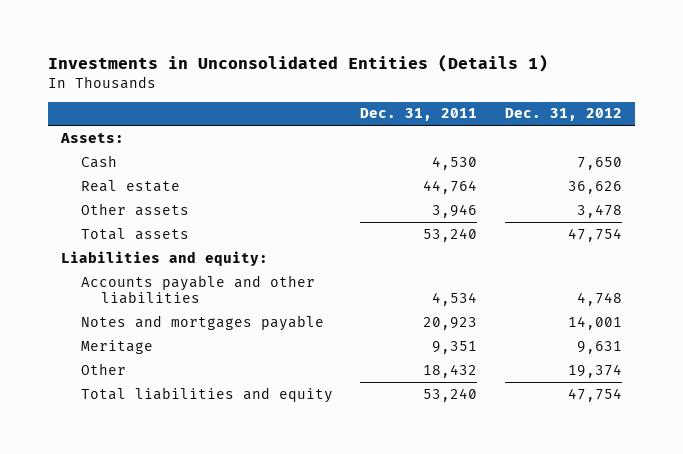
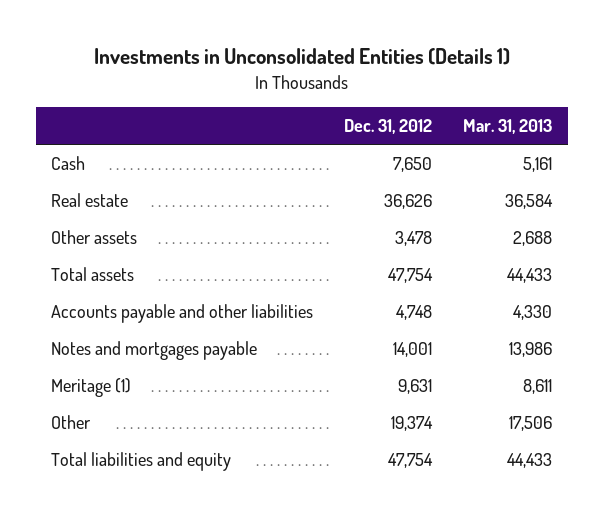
[360,108,478,122] Dec. 31, 2011 -> none
none -> [463,119,553,135] Mar. 31, 2013
[60,132,125,143] Assets: -> none
[61,250,269,266] Liabilities and equity: -> none
[81,339,154,354] Meritage -> [51,378,132,398] Meritage (1)

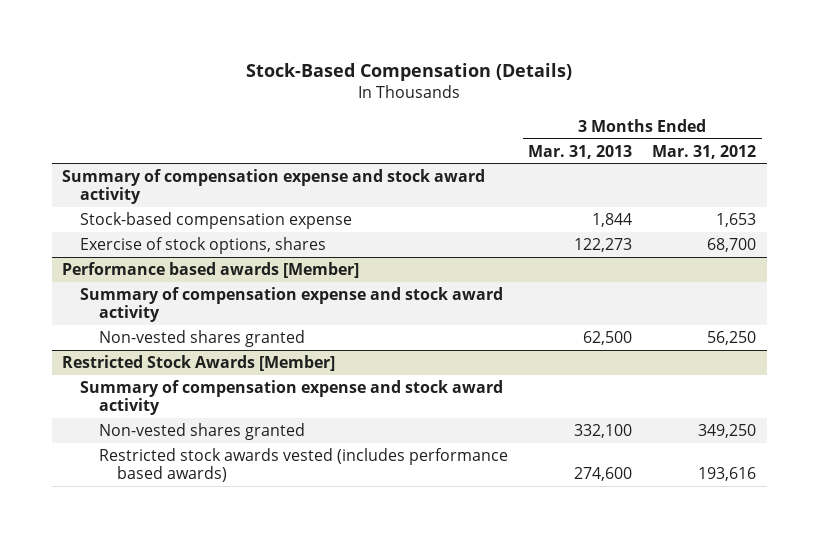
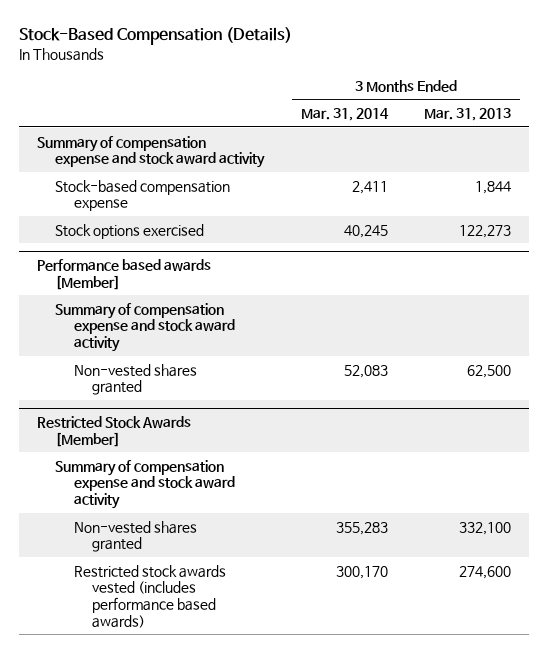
[652,144,757,159] Mar. 31, 2012 -> none
none -> [300,108,389,122] Mar. 31, 2014
[80,237,327,255] Exercise of stock options, shares -> [55,223,205,239] Stock options exercised

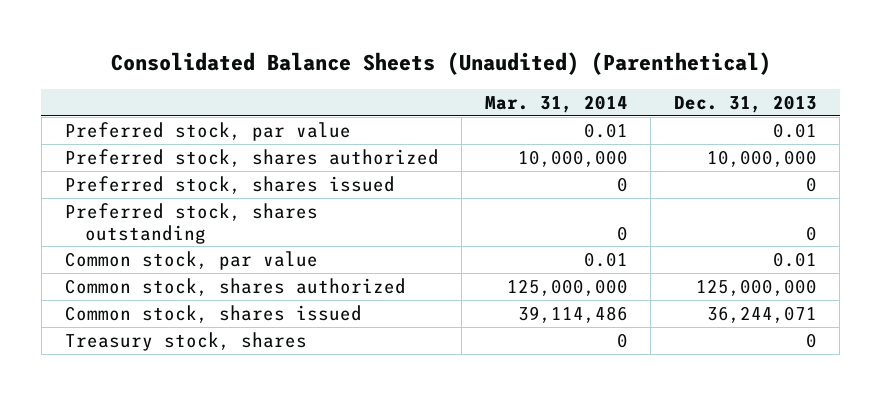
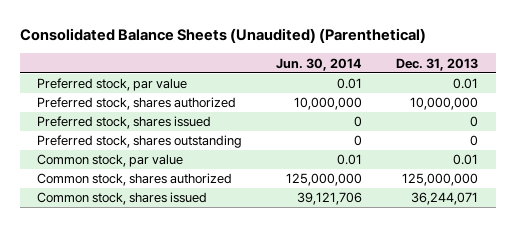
[484,94,628,113] Mar. 31, 2014 -> none
none -> [276,57,363,71] Jun. 30, 2014
[64,331,307,351] Treasury stock, shares -> none

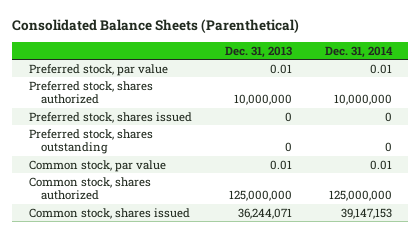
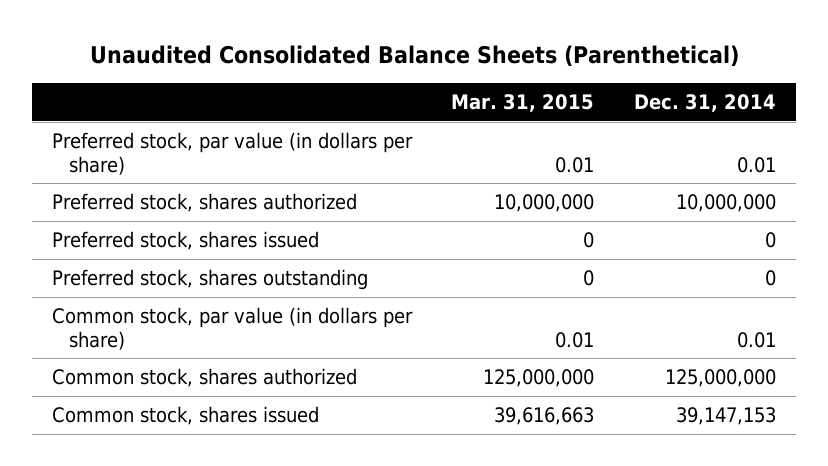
[12,19,300,34] Consolidated Balance Sheets (Parenthetical) -> [89,44,739,67] Unaudited Consolidated Balance Sheets (Parenthetical)
[224,45,292,58] Dec. 31, 2013 -> none
none -> [451,94,595,113] Mar. 31, 2015
[28,63,168,76] Preferred stock, par value -> [51,132,413,175] Preferred stock, par value (in dollars per share)
[28,159,166,172] Common stock, par value -> [51,307,413,350] Common stock, par value (in dollars per share)

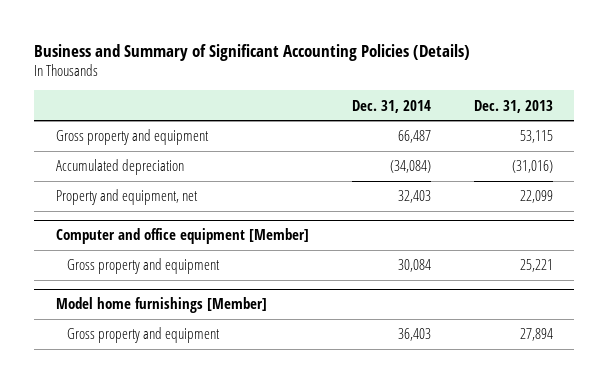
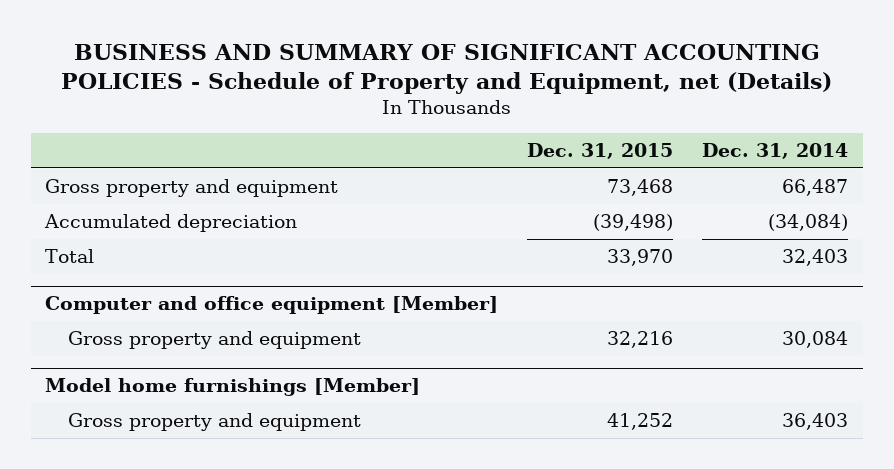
[34,43,471,61] Business and Summary of Significant Accounting Policies (Details) -> [60,43,832,94] BUSINESS AND SUMMARY OF SIGNIFICANT ACCOUNTING POLICIES - Schedule of Property and Equipment, net (Details)
[473,99,553,113] Dec. 31, 2013 -> none
none -> [527,143,674,160] Dec. 31, 2015
[55,189,198,206] Property and equipment, net -> [45,249,95,264] Total

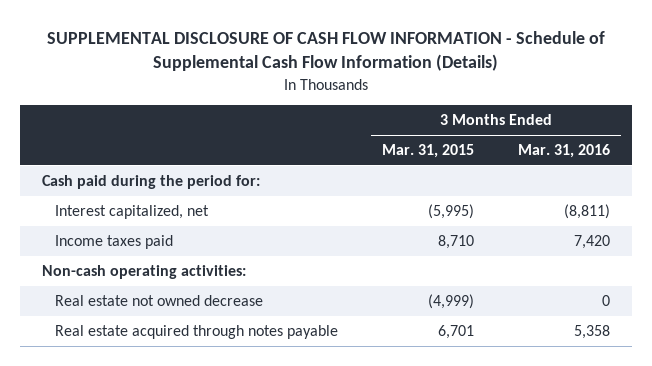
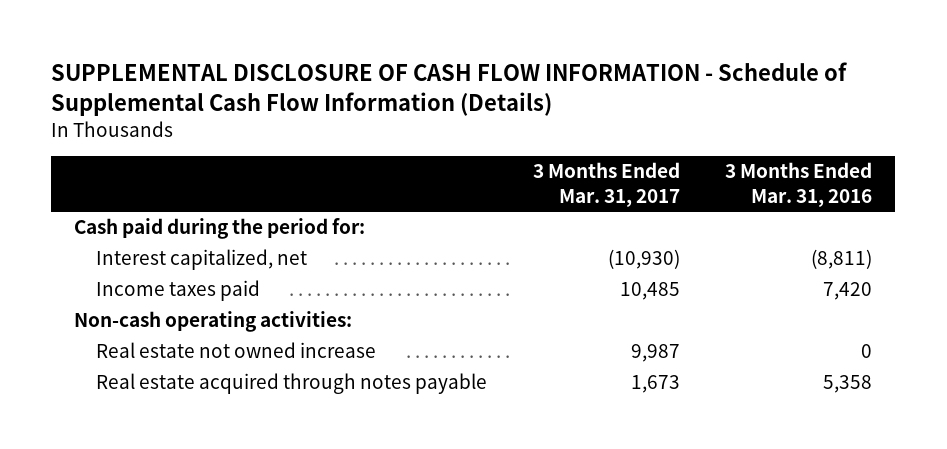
[382,144,475,159] Mar. 31, 2015 -> none
none -> [532,162,680,207] 3 Months Ended Mar. 31, 2017
[55,295,264,307] Real estate not owned decrease -> [95,342,376,359] Real estate not owned increase

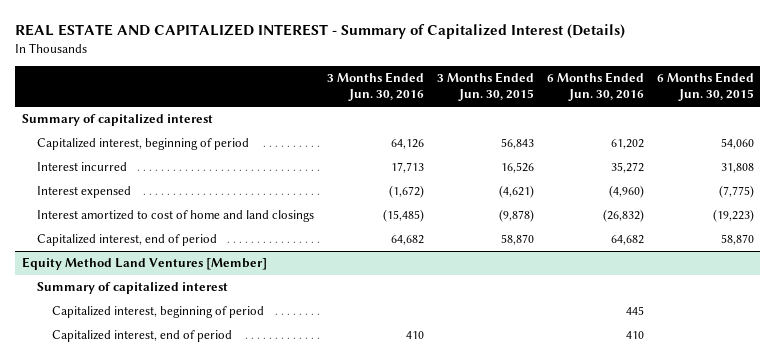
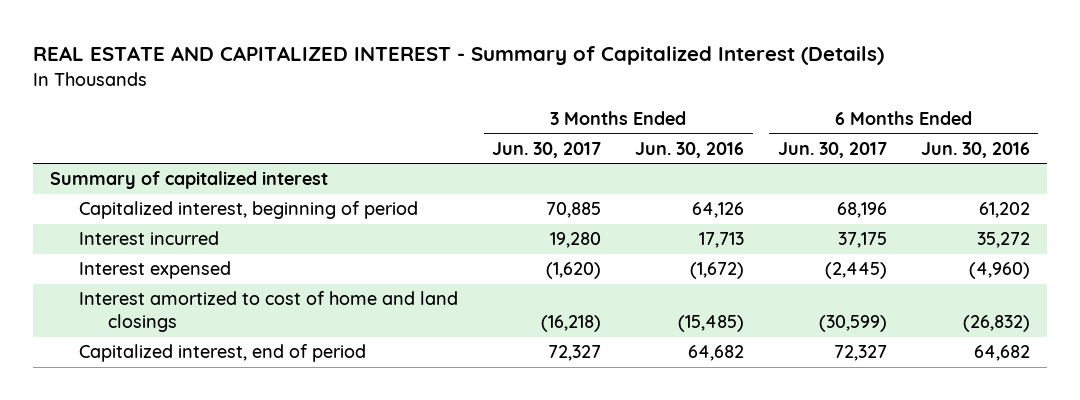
[436,72,534,102] 3 Months Ended Jun. 30, 2015 -> none
[656,72,754,102] 6 Months Ended Jun. 30, 2015 -> none
none -> [492,141,602,158] Jun. 30, 2017
none -> [777,141,887,158] Jun. 30, 2017
[21,257,267,271] Equity Method Land Ventures [Member] -> none
[36,282,228,295] Summary of capitalized interest -> none
[51,306,264,319] Capitalized interest, beginning of period -> none
[51,330,232,343] Capitalized interest, end of period -> none

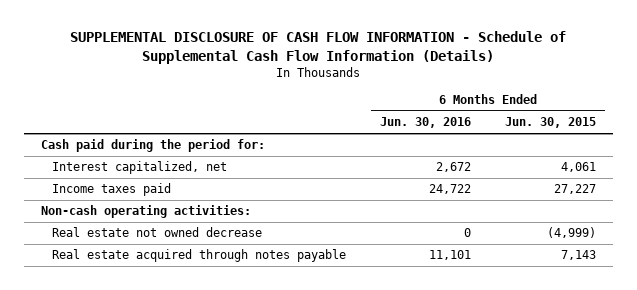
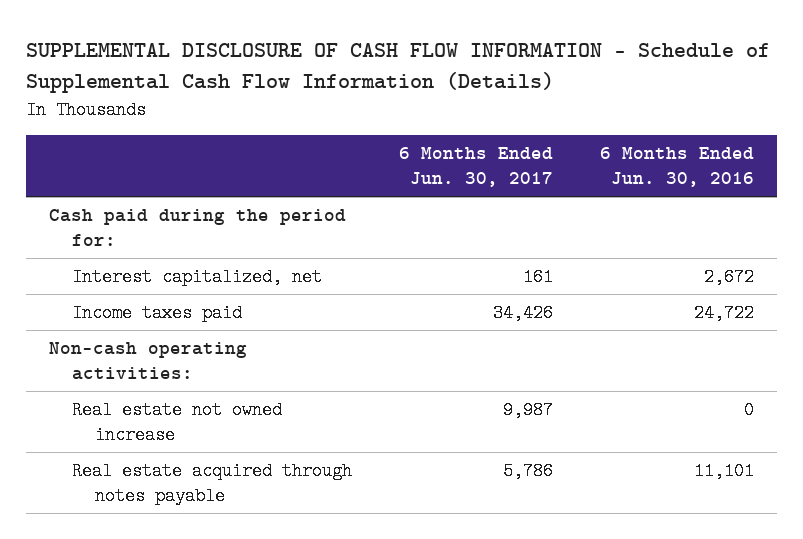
[505,117,597,129] Jun. 30, 2015 -> none
none -> [399,147,554,188] 6 Months Ended Jun. 30, 2017
[51,227,262,238] Real estate not owned decrease -> [72,401,283,445] Real estate not owned increase

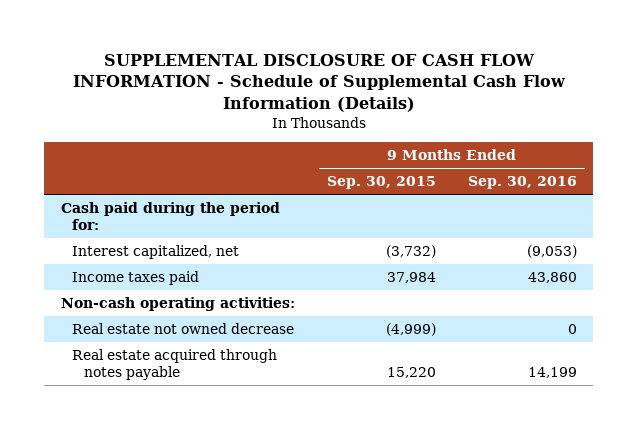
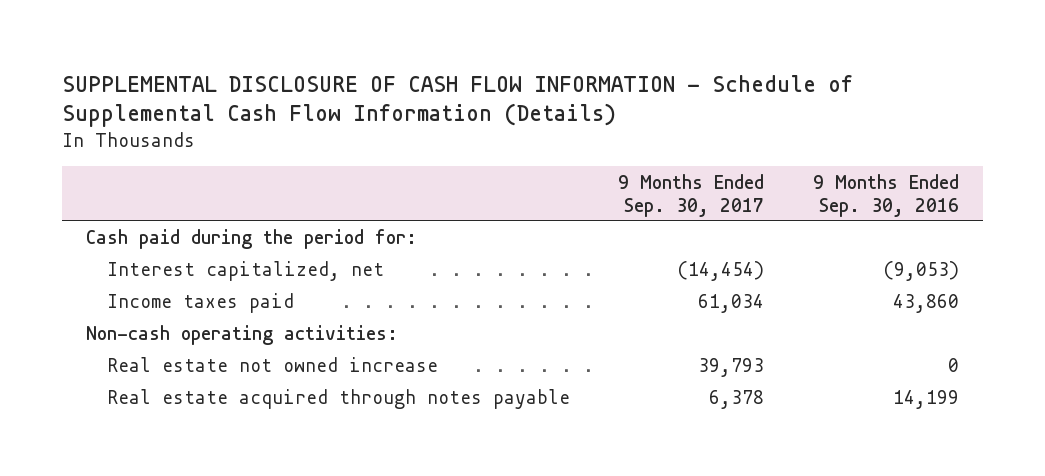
[326,176,436,190] Sep. 30, 2015 -> none
none -> [618,173,765,217] 9 Months Ended Sep. 30, 2017
[72,323,295,335] Real estate not owned decrease -> [106,357,438,373] Real estate not owned increase

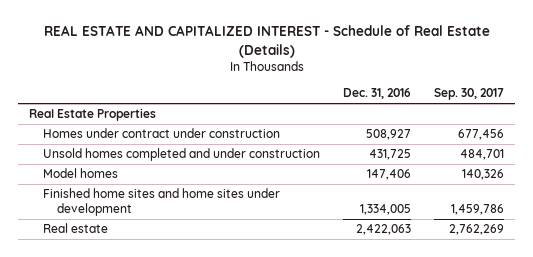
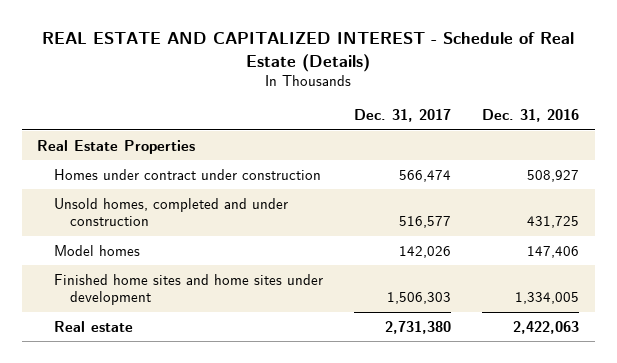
[433,88,504,101] Sep. 30, 2017 -> none
none -> [354,109,452,123] Dec. 31, 2017
[43,148,321,162] Unsold homes completed and under construction -> [53,197,288,227] Unsold homes, completed and under construction

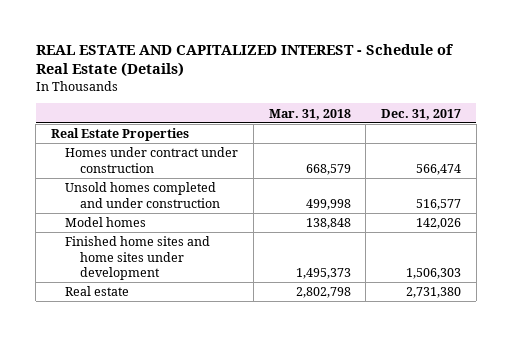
[482,109,580,123] Dec. 31, 2016 -> none
none -> [268,108,351,120] Mar. 31, 2018
[53,197,288,227] Unsold homes, completed and under construction -> [65,182,221,208] Unsold homes completed and under construction

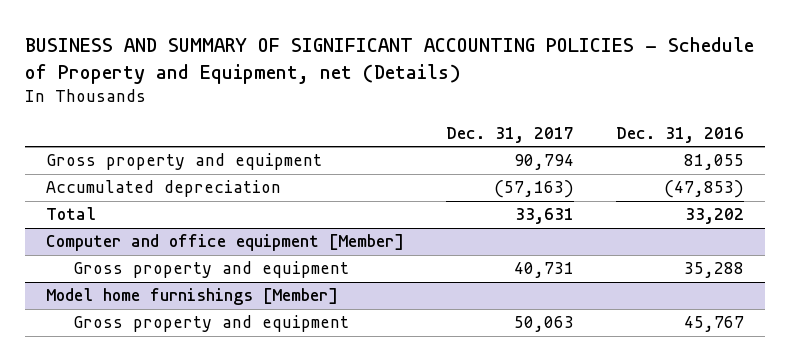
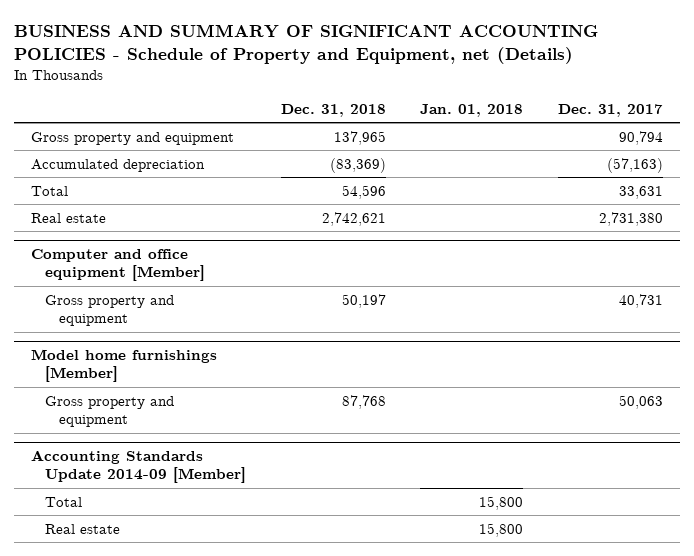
[615,126,744,143] Dec. 31, 2016 -> none
none -> [280,103,386,117] Dec. 31, 2018
none -> [420,103,524,117] Jan. 01, 2018
none -> [30,212,106,223] Real estate
none -> [30,450,246,484] Accounting Standards Update 2014-09 [Member]
none -> [44,496,82,507] Total
none -> [44,523,120,534] Real estate

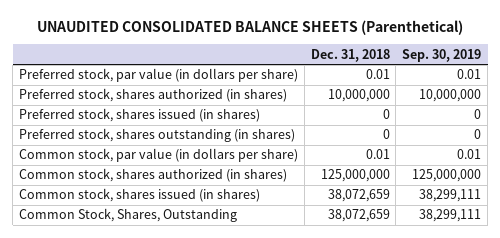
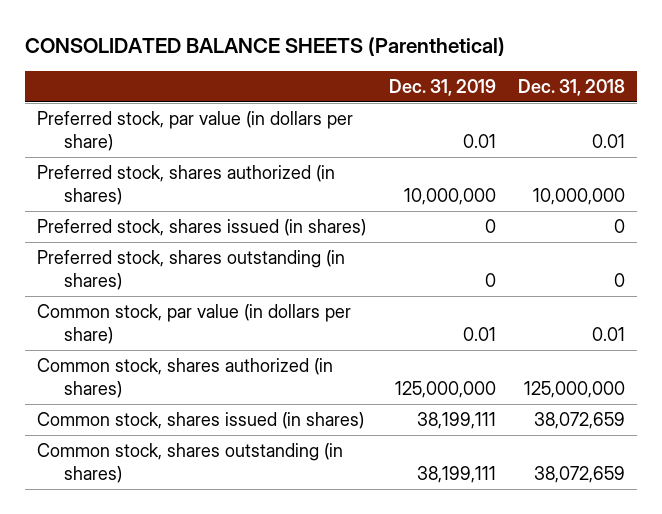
[37,19,464,35] UNAUDITED CONSOLIDATED BALANCE SHEETS (Parenthetical) -> [25,36,506,56] CONSOLIDATED BALANCE SHEETS (Parenthetical)
[402,48,482,62] Sep. 30, 2019 -> none
none -> [388,78,496,96] Dec. 31, 2019
[19,208,238,223] Common Stock, Shares, Outstanding -> [36,442,343,484] Common stock, shares outstanding (in shares)

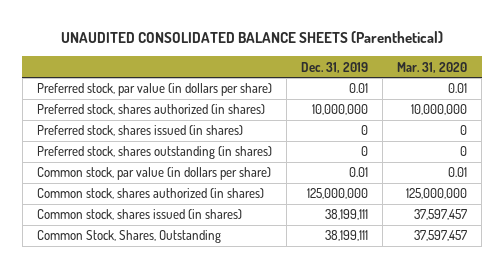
[25,36,506,56] CONSOLIDATED BALANCE SHEETS (Parenthetical) -> [61,30,444,43] UNAUDITED CONSOLIDATED BALANCE SHEETS (Parenthetical)
[518,78,626,96] Dec. 31, 2018 -> none
none -> [397,61,468,73] Mar. 31, 2020
[36,442,343,484] Common stock, shares outstanding (in shares) -> [37,230,222,244] Common Stock, Shares, Outstanding

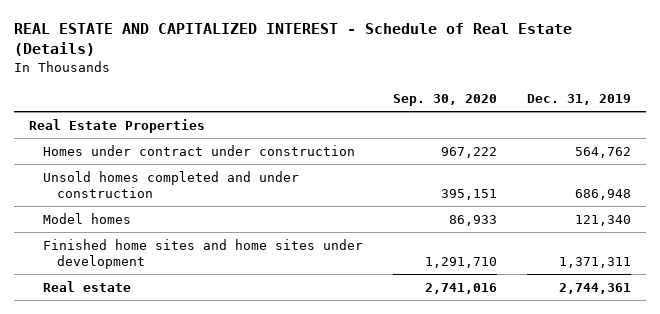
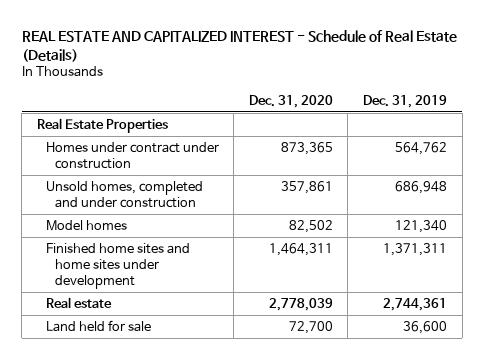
[392,94,497,107] Sep. 30, 2020 -> none
none -> [248,94,333,108] Dec. 31, 2020
[42,170,299,198] Unsold homes completed and under construction -> [45,180,203,208] Unsold homes, completed and under construction
none -> [45,319,151,332] Land held for sale

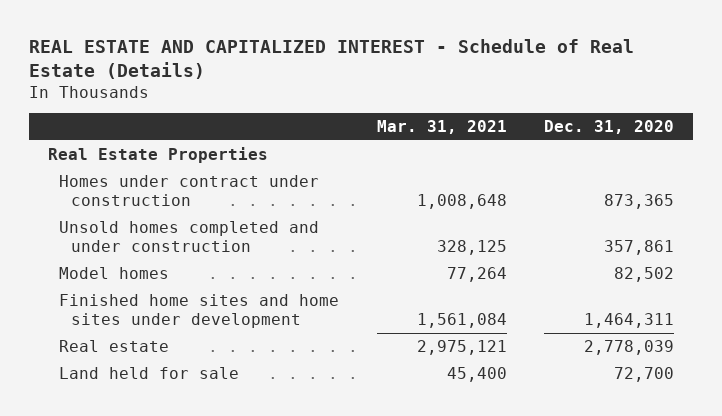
[363,94,448,108] Dec. 31, 2019 -> none
none -> [376,120,507,135] Mar. 31, 2021
[45,180,203,208] Unsold homes, completed and under construction -> [59,220,320,253] Unsold homes completed and under construction

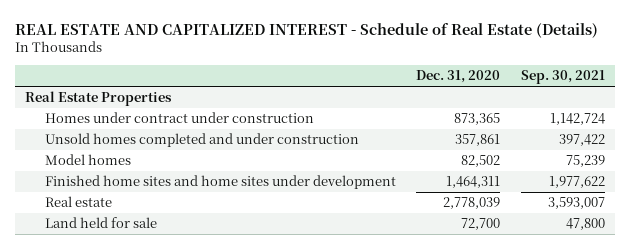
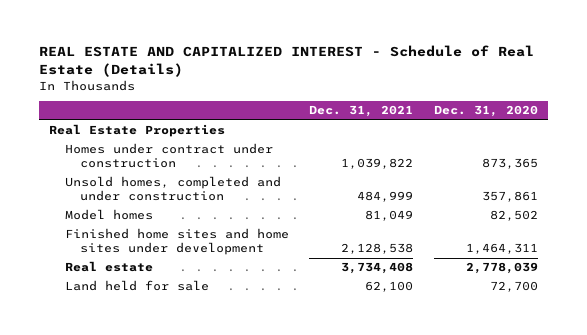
[520,70,605,85] Sep. 30, 2021 -> none
none -> [309,105,414,118] Dec. 31, 2021
[44,133,359,148] Unsold homes completed and under construction -> [64,176,281,202] Unsold homes, completed and under construction

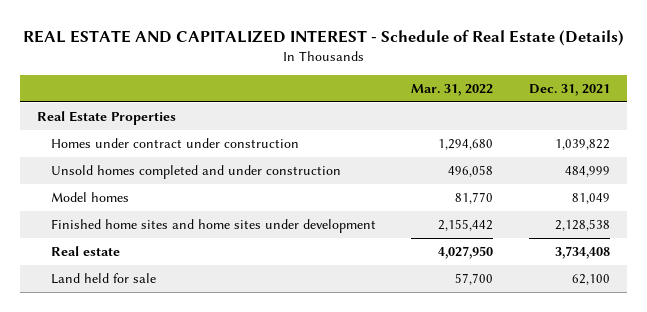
[433,105,538,118] Dec. 31, 2020 -> none
none -> [411,84,494,97] Mar. 31, 2022
[64,176,281,202] Unsold homes, completed and under construction -> [50,165,341,180] Unsold homes completed and under construction

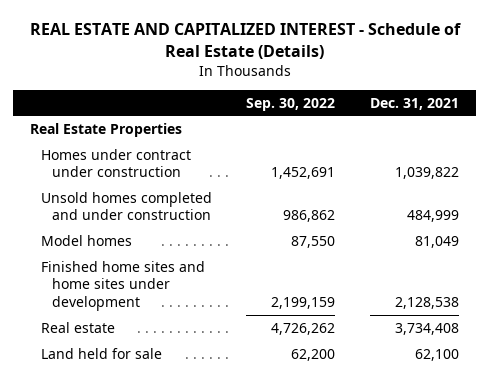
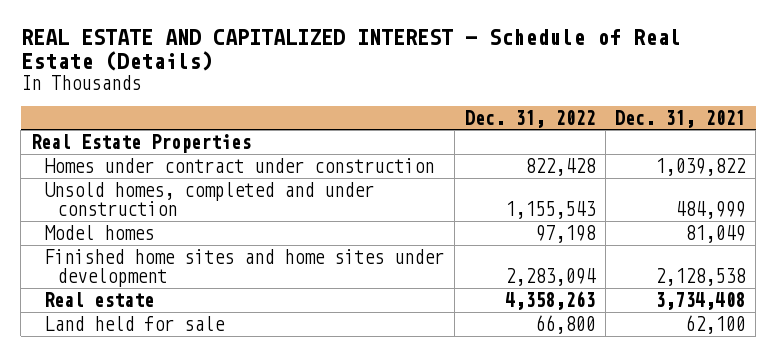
[246,97,336,111] Sep. 30, 2022 -> none
none -> [464,109,595,128] Dec. 31, 2022
[41,191,213,221] Unsold homes completed and under construction -> [43,181,374,217] Unsold homes, completed and under construction

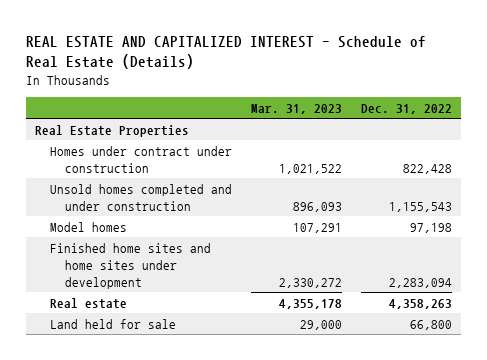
[615,109,746,128] Dec. 31, 2021 -> none
none -> [250,103,342,114] Mar. 31, 2023
[43,181,374,217] Unsold homes, completed and under construction -> [50,183,233,211] Unsold homes completed and under construction

